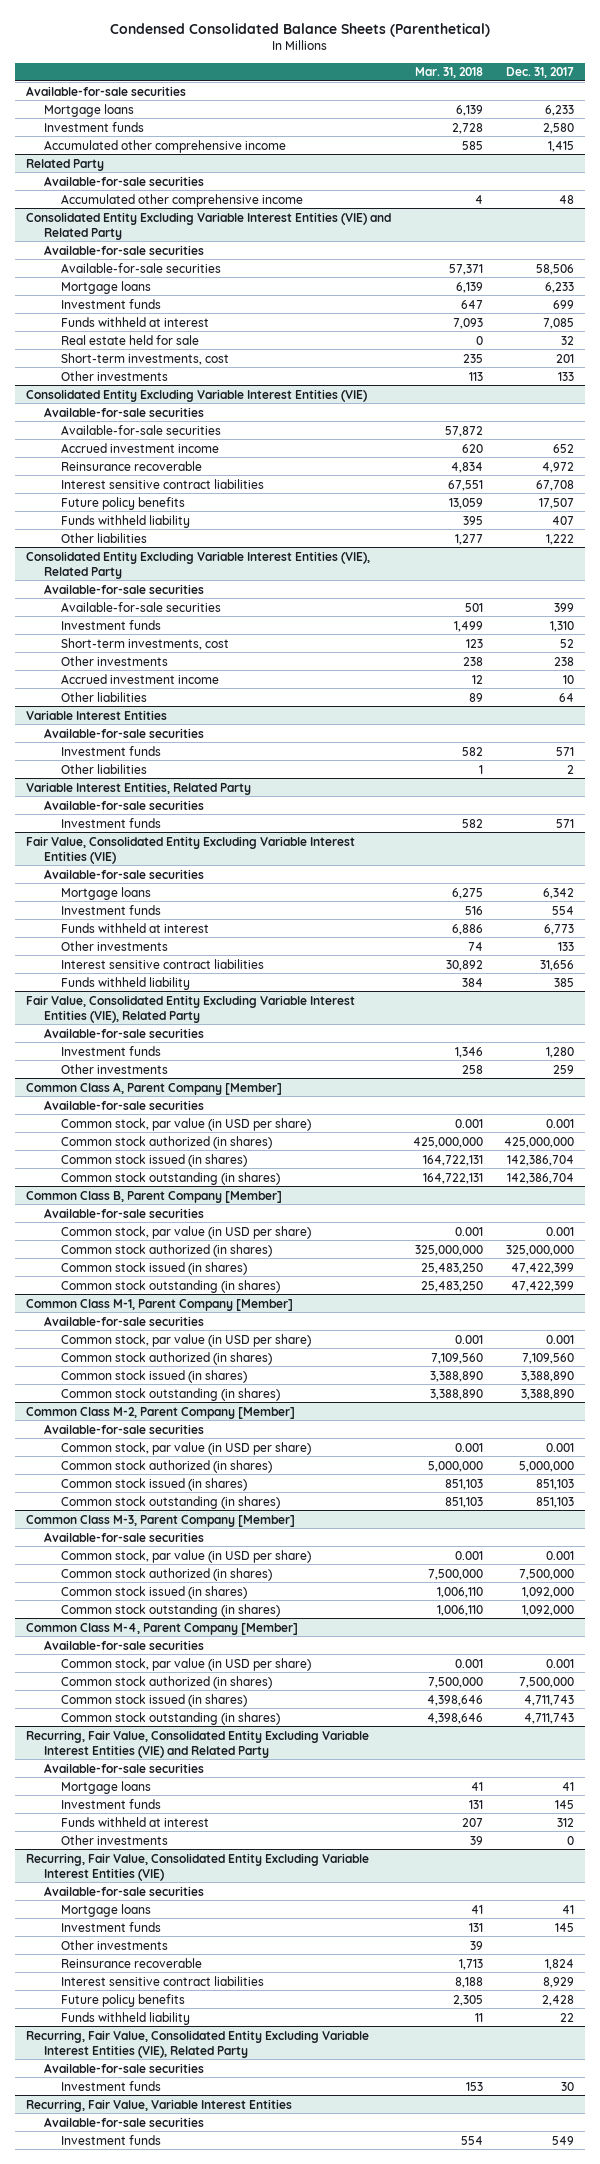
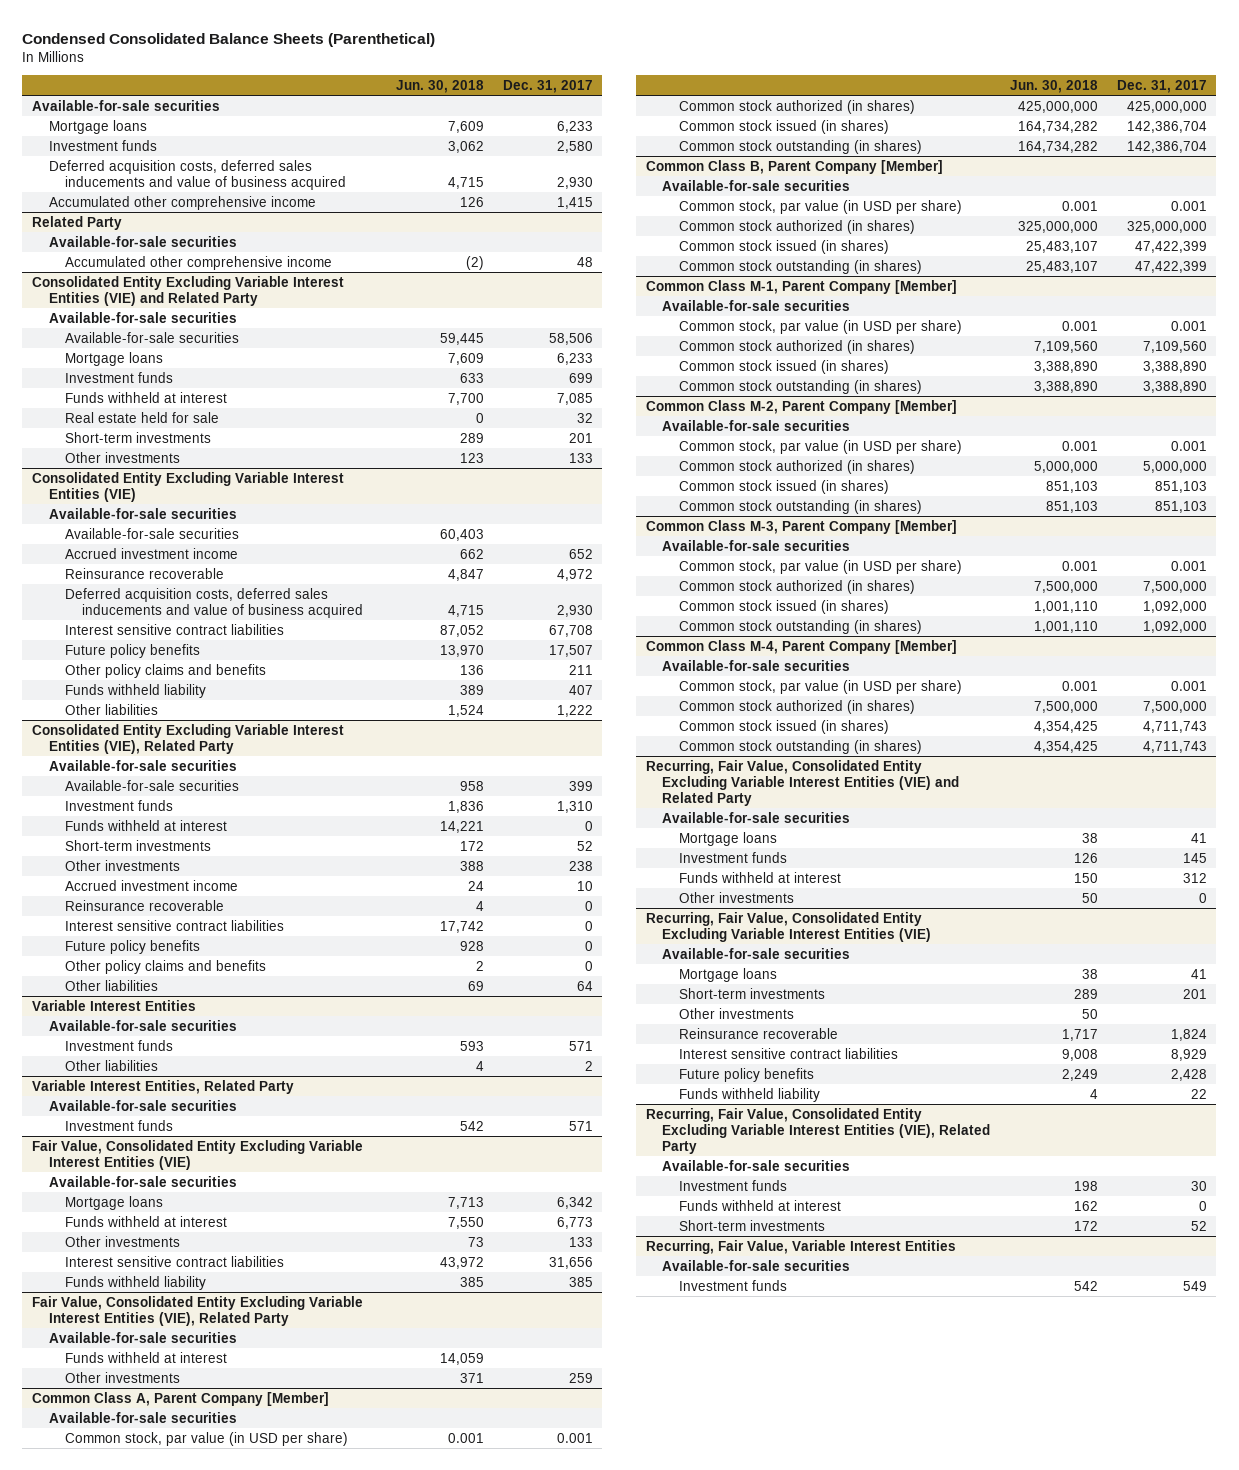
[414,67,483,79] Mar. 31, 2018 -> none
none -> [395,79,484,93] Jun. 30, 2018
none -> [48,159,347,190] Deferred acquisition costs, deferred sales inducements and value of business acquired
[61,352,230,365] Short-term investments, cost -> [65,431,212,443] Short-term investments
none -> [65,587,364,618] Deferred acquisition costs, deferred sales inducements and value of business acquired
none -> [65,663,267,678] Other policy claims and benefits
none -> [65,819,228,831] Funds withheld at interest
[61,637,230,650] Short-term investments, cost -> [65,839,212,851] Short-term investments
none -> [65,899,225,911] Reinsurance recoverable
none -> [65,919,285,931] Interest sensitive contract liabilities
none -> [65,939,201,954] Future policy benefits
none -> [65,959,267,974] Other policy claims and benefits
[61,904,162,915] Investment funds -> none
[61,1045,162,1056] Investment funds -> none
none -> [65,1351,228,1363] Funds withheld at interest
[61,1921,162,1932] Investment funds -> none
none -> [679,987,826,999] Short-term investments
none -> [679,1199,842,1211] Funds withheld at interest
none -> [679,1219,826,1231] Short-term investments

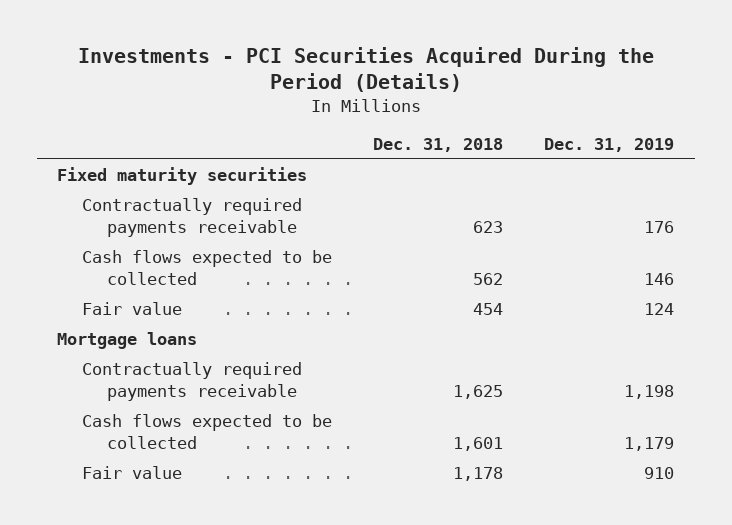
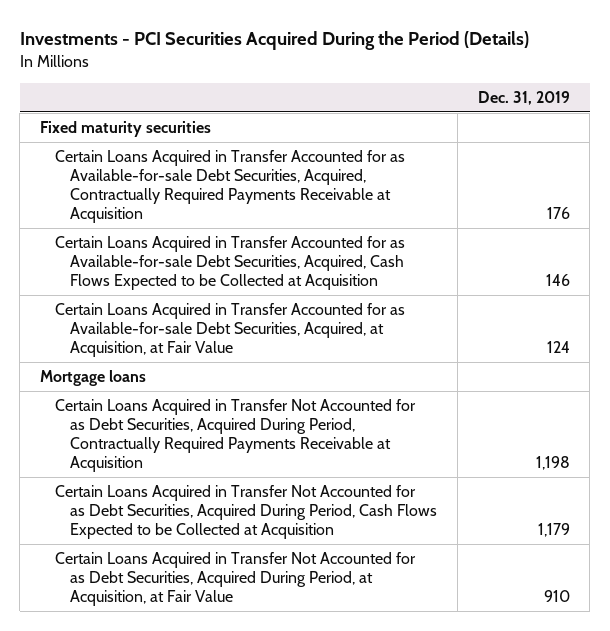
[373,137,504,152] Dec. 31, 2018 -> none
[82,198,303,237] Contractually required payments receivable -> [55,150,406,224] Certain Loans Acquired in Transfer Accounted for as Available-for-sale Debt Securities, Acquired, Contractually Required Payments Receivable at Acquisition
[82,250,333,285] Cash flows expected to be collected -> [55,236,406,291] Certain Loans Acquired in Transfer Accounted for as Available-for-sale Debt Securities, Acquired, Cash Flows Expected to be Collected at Acquisition
[82,302,183,316] Fair value -> [55,303,406,358] Certain Loans Acquired in Transfer Accounted for as Available-for-sale Debt Securities, Acquired, at Acquisition, at Fair Value
[82,362,303,401] Contractually required payments receivable -> [55,399,417,473] Certain Loans Acquired in Transfer Not Accounted for as Debt Securities, Acquired During Period, Contractually Required Payments Receivable at Acquisition
[82,414,333,449] Cash flows expected to be collected -> [55,485,438,540] Certain Loans Acquired in Transfer Not Accounted for as Debt Securities, Acquired During Period, Cash Flows Expected to be Collected at Acquisition
[82,466,183,480] Fair value -> [55,552,417,607] Certain Loans Acquired in Transfer Not Accounted for as Debt Securities, Acquired During Period, at Acquisition, at Fair Value

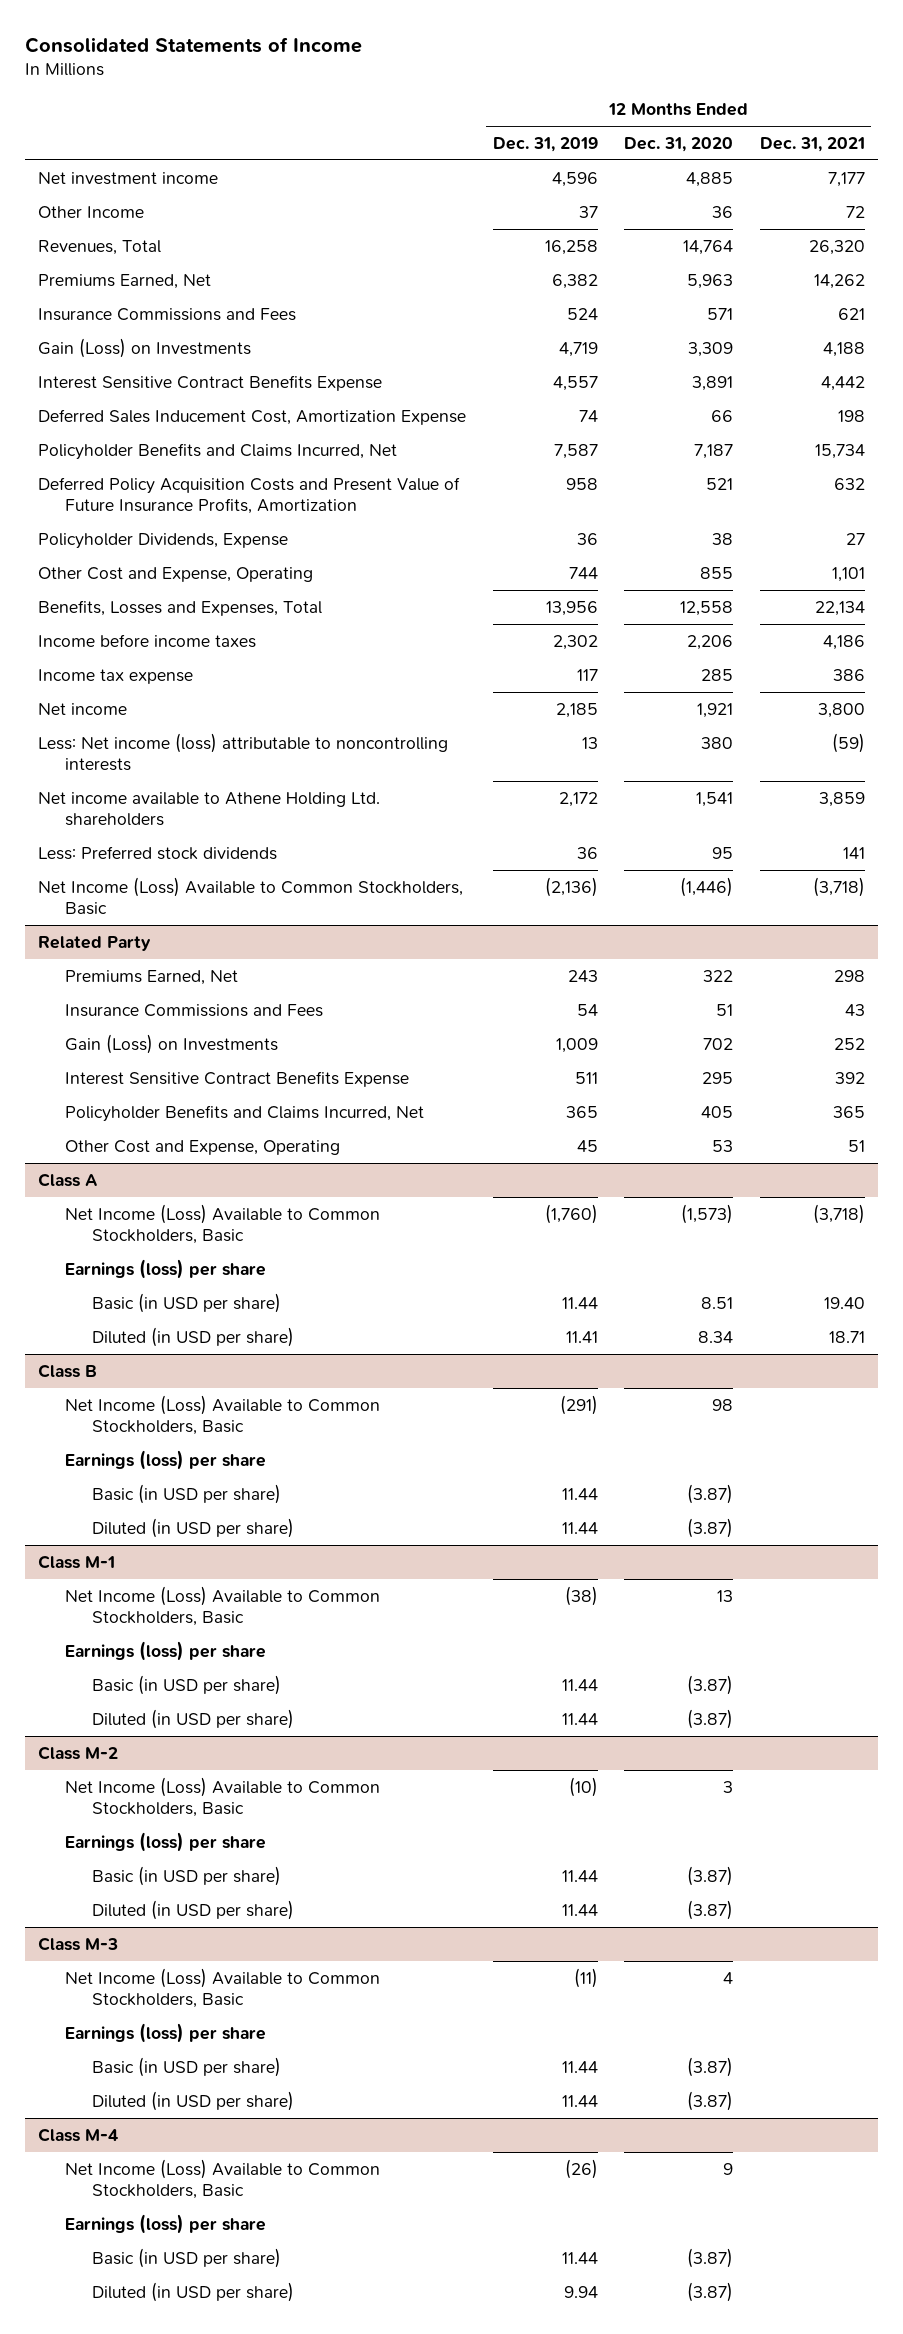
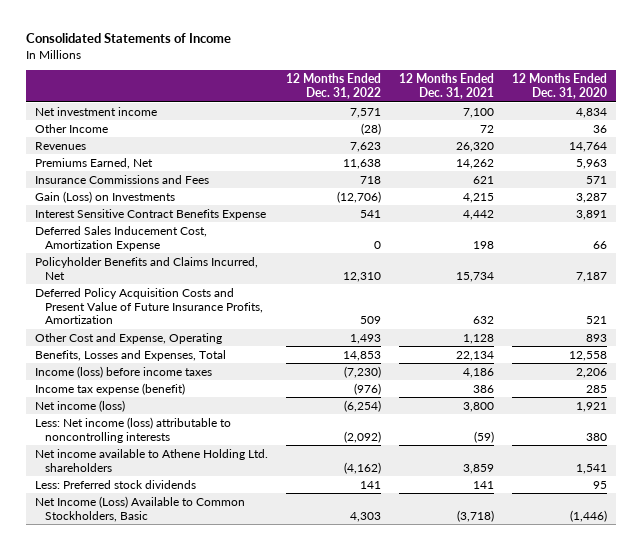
[492,137,598,153] Dec. 31, 2019 -> none
none -> [285,73,381,99] 12 Months Ended Dec. 31, 2022
[686,171,734,187] 4,885 -> [576,107,608,118] 4,834
[827,171,865,187] 7,177 -> [463,107,495,118] 7,100
[38,239,162,255] Revenues, Total -> [34,141,86,150] Revenues
[688,341,734,357] 3,309 -> [576,192,608,203] 3,287
[822,341,865,357] 4,188 -> [463,192,495,203] 4,215
[38,532,289,549] Policyholder Dividends, Expense -> none
[700,566,734,579] 855 -> [586,333,608,342] 893
[831,566,865,582] 1,101 -> [463,333,495,344] 1,128
[38,633,257,648] Income before income taxes -> [34,365,212,378] Income (loss) before income taxes
[38,668,194,684] Income tax expense -> [34,382,185,395] Income tax expense (benefit)
[38,702,128,715] Net income -> [34,399,125,412] Net income (loss)
[38,935,152,951] Related Party -> none
[65,969,239,985] Premiums Earned, Net -> none
[65,1003,324,1017] Insurance Commissions and Fees -> none
[65,1033,279,1054] Gain (Loss) on Investments -> none
[65,1070,410,1087] Interest Sensitive Contract Benefits Expense -> none
[65,1104,425,1122] Policyholder Benefits and Claims Incurred, Net -> none
[65,1139,341,1155] Other Cost and Expense, Operating -> none
[38,1172,99,1187] Class A -> none
[65,1203,381,1245] Net Income (Loss) Available to Common Stockholders, Basic -> none
[65,1258,267,1279] Earnings (loss) per share -> none
[92,1292,282,1313] Basic (in USD per share) -> none
[92,1326,295,1347] Diluted (in USD per share) -> none
[38,1363,98,1378] Class B -> none
[65,1394,381,1436] Net Income (Loss) Available to Common Stockholders, Basic -> none
[65,1449,267,1470] Earnings (loss) per share -> none
[92,1483,282,1504] Basic (in USD per share) -> none
[92,1517,295,1538] Diluted (in USD per share) -> none
[38,1554,116,1569] Class M-1 -> none
[65,1585,381,1627] Net Income (Loss) Available to Common Stockholders, Basic -> none
[65,1640,267,1661] Earnings (loss) per share -> none
[92,1674,282,1695] Basic (in USD per share) -> none
[92,1708,295,1729] Diluted (in USD per share) -> none
[38,1745,119,1760] Class M-2 -> none
[65,1776,381,1818] Net Income (Loss) Available to Common Stockholders, Basic -> none
[65,1831,267,1852] Earnings (loss) per share -> none
[92,1865,282,1886] Basic (in USD per share) -> none
[92,1899,295,1920] Diluted (in USD per share) -> none
[38,1936,119,1951] Class M-3 -> none
[65,1967,381,2009] Net Income (Loss) Available to Common Stockholders, Basic -> none
[65,2022,267,2043] Earnings (loss) per share -> none
[92,2056,282,2077] Basic (in USD per share) -> none
[92,2090,295,2111] Diluted (in USD per share) -> none
[38,2127,119,2142] Class M-4 -> none
[65,2158,381,2200] Net Income (Loss) Available to Common Stockholders, Basic -> none
[65,2213,267,2234] Earnings (loss) per share -> none
[92,2247,282,2268] Basic (in USD per share) -> none
[92,2281,295,2302] Diluted (in USD per share) -> none

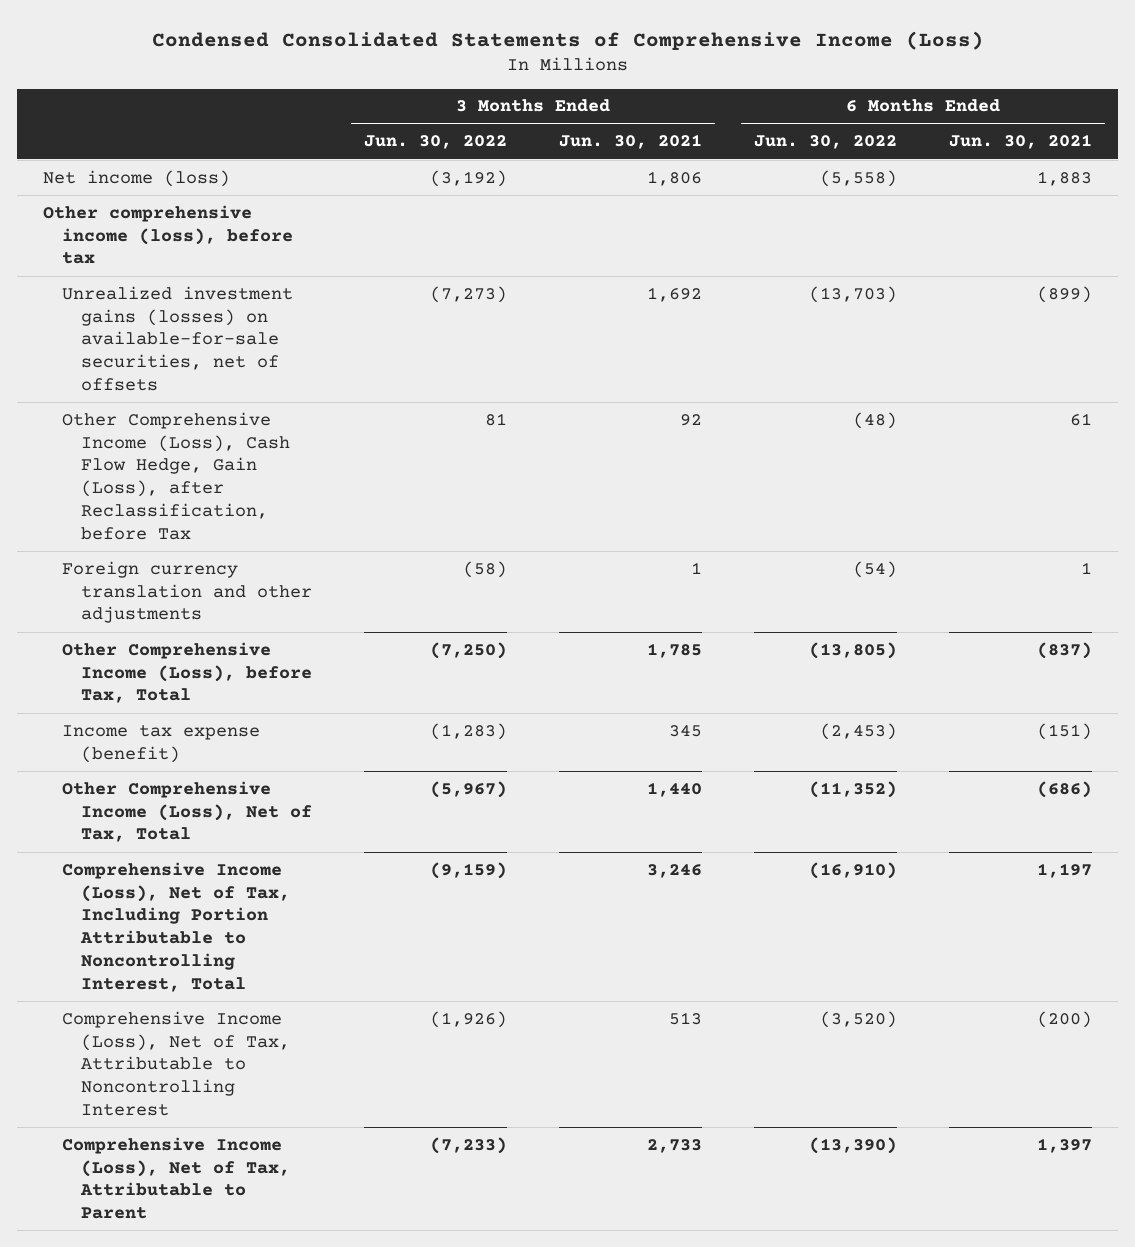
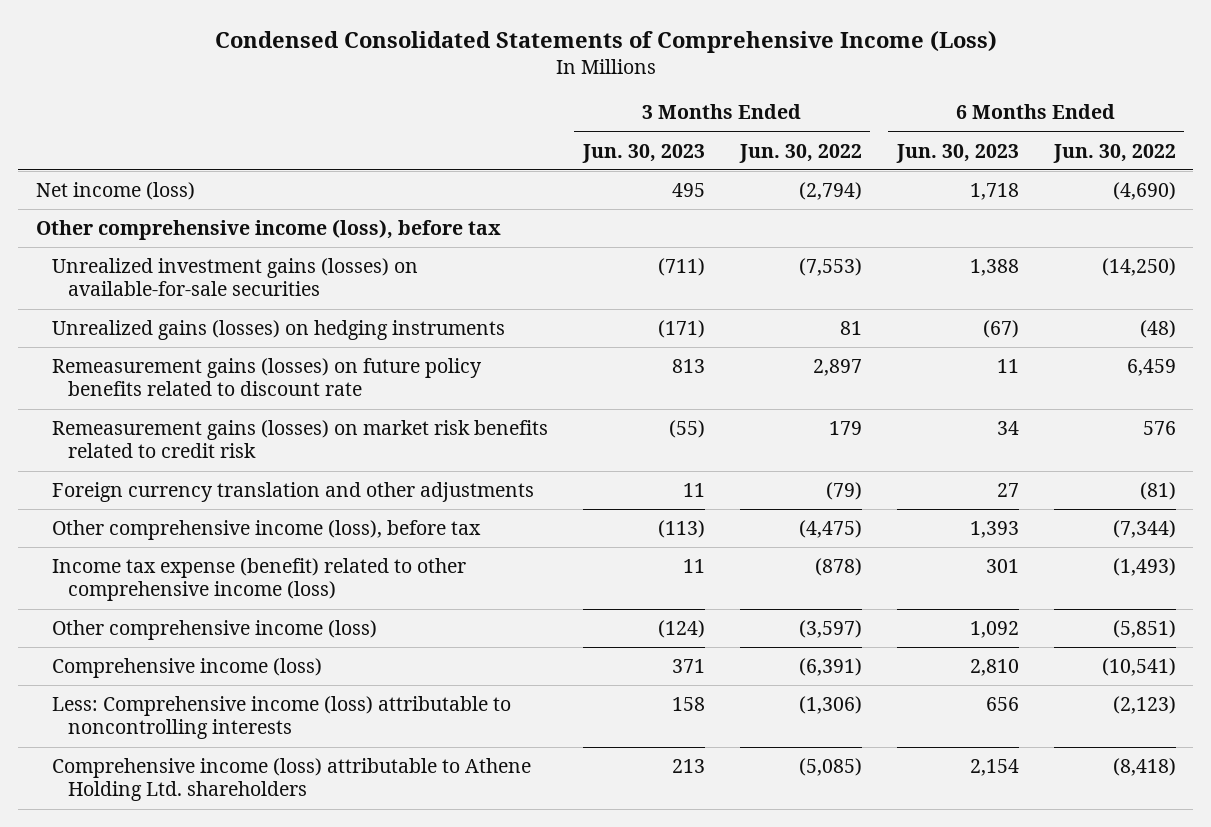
[558,134,702,150] Jun. 30, 2021 -> none
[949,134,1093,150] Jun. 30, 2021 -> none
none -> [581,143,705,163] Jun. 30, 2023
none -> [895,143,1019,163] Jun. 30, 2023
[429,169,507,187] (3,192) -> [798,182,862,201] (2,794)
[820,169,898,187] (5,558) -> [1112,182,1176,201] (4,690)
[61,285,293,391] Unrealized investment gains (losses) on available-for-sale securities, net of offsets -> [51,258,418,297] Unrealized investment gains (losses) on available-for-sale securities
[429,285,507,303] (7,273) -> [798,258,862,277] (7,553)
[809,285,898,303] (13,703) -> [1101,258,1176,277] (14,250)
[61,411,290,540] Other Comprehensive Income (Loss), Cash Flow Hedge, Gain (Loss), after Reclassification, before Tax -> [51,320,505,341] Unrealized gains (losses) on hedging instruments
none -> [51,358,482,397] Remeasurement gains (losses) on future policy benefits related to discount rate
none -> [51,420,548,459] Remeasurement gains (losses) on market risk benefits related to credit risk
[462,560,507,578] (58) -> [825,482,862,501] (79)
[853,560,898,578] (54) -> [1139,482,1176,501] (81)
[61,641,312,704] Other Comprehensive Income (Loss), before Tax, Total -> [51,520,481,541] Other comprehensive income (loss), before tax
[429,641,507,659] (7,250) -> [798,520,862,539] (4,475)
[809,641,898,659] (13,805) -> [1112,520,1176,539] (7,344)
[61,724,260,763] Income tax expense (benefit) -> [51,558,466,602] Income tax expense (benefit) related to other comprehensive income (loss)
[429,722,507,740] (1,283) -> [814,558,862,577] (878)
[820,722,898,740] (2,453) -> [1112,558,1176,577] (1,493)
[61,780,312,843] Other Comprehensive Income (Loss), Net of Tax, Total -> [51,620,377,641] Other comprehensive income (loss)
[429,780,507,798] (5,967) -> [798,620,862,639] (3,597)
[809,780,898,798] (11,352) -> [1112,620,1176,639] (5,851)
[61,861,290,992] Comprehensive Income (Loss), Net of Tax, Including Portion Attributable to Noncontrolling Interest, Total -> [51,658,322,679] Comprehensive income (loss)
[429,861,507,879] (9,159) -> [798,658,862,677] (6,391)
[809,861,898,879] (16,910) -> [1101,658,1176,677] (10,541)
[61,1010,290,1116] Comprehensive Income (Loss), Net of Tax, Attributable to Noncontrolling Interest -> [51,696,511,740] Less: Comprehensive income (loss) attributable to noncontrolling interests
[429,1010,507,1028] (1,926) -> [798,696,862,715] (1,306)
[820,1010,898,1028] (3,520) -> [1112,696,1176,715] (2,123)
[61,1136,290,1220] Comprehensive Income (Loss), Net of Tax, Attributable to Parent -> [51,758,531,802] Comprehensive income (loss) attributable to Athene Holding Ltd. shareholders
[429,1136,507,1154] (7,233) -> [798,758,862,777] (5,085)
[809,1136,898,1154] (13,390) -> [1112,758,1176,777] (8,418)

